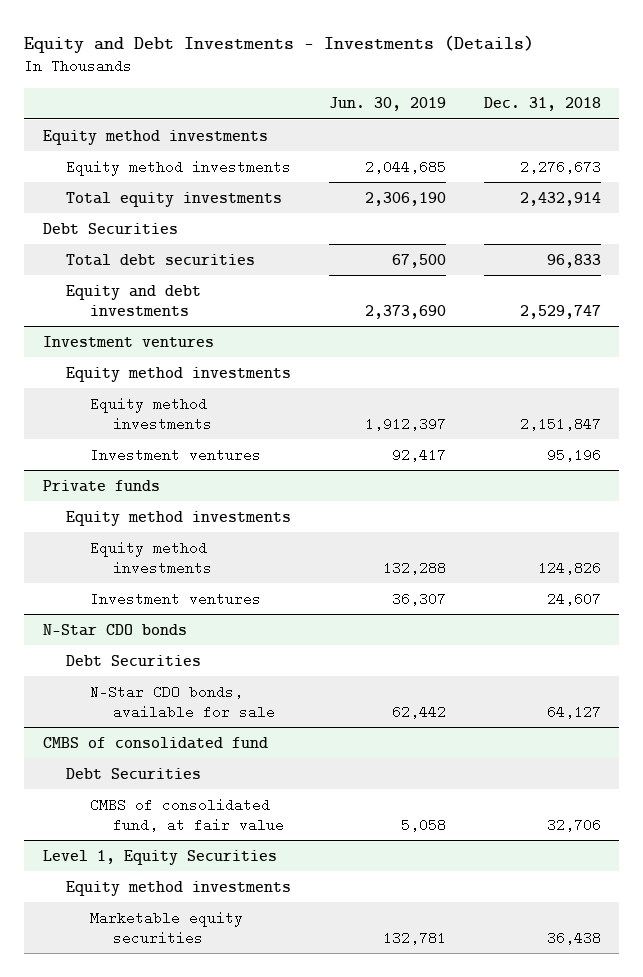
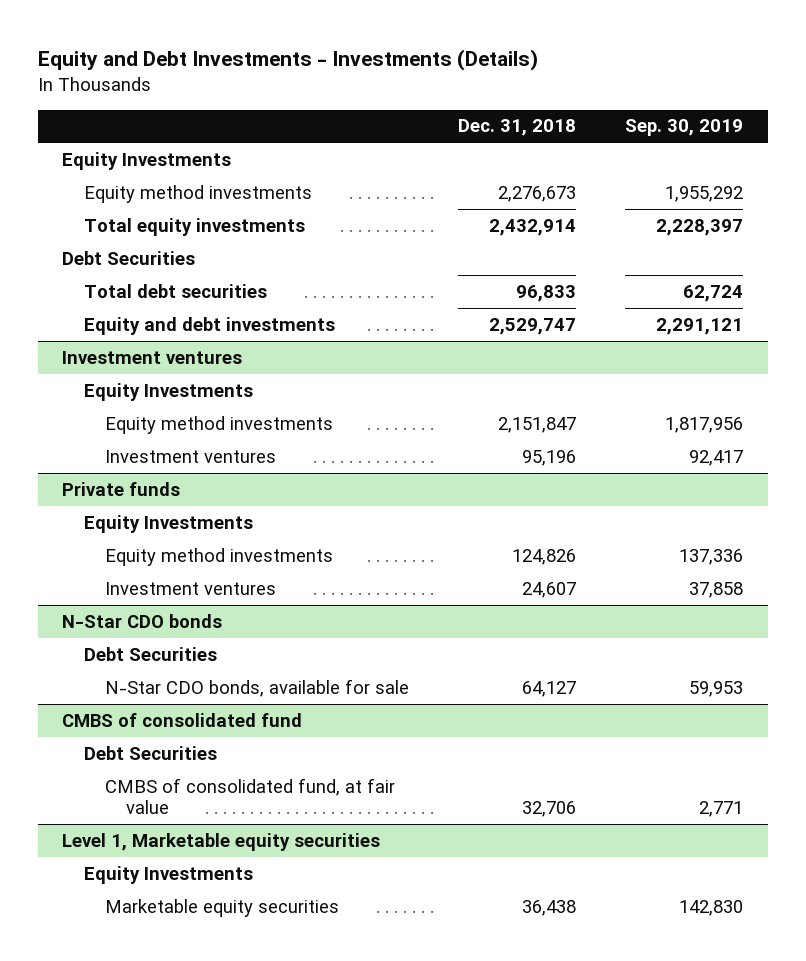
[328,97,446,112] Jun. 30, 2019 -> none
none -> [625,119,744,137] Sep. 30, 2019
[42,129,268,145] Equity method investments -> [62,151,232,170] Equity Investments
[66,366,292,382] Equity method investments -> [83,382,253,401] Equity Investments
[66,510,292,526] Equity method investments -> [83,514,253,533] Equity Investments
[42,849,277,865] Level 1, Equity Securities -> [62,832,381,851] Level 1, Marketable equity securities
[66,880,292,896] Equity method investments -> [83,865,253,884] Equity Investments

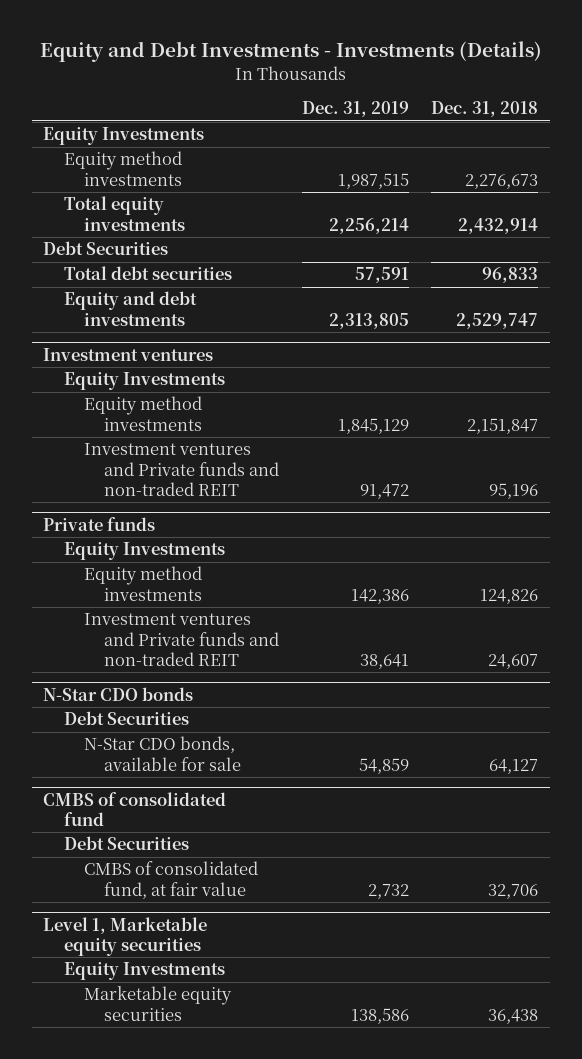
[625,119,744,137] Sep. 30, 2019 -> none
none -> [301,101,409,118] Dec. 31, 2019
[105,449,277,463] Investment ventures -> [83,443,279,497] Investment ventures and Private funds and non-traded REIT
[105,581,277,595] Investment ventures -> [83,613,279,667] Investment ventures and Private funds and non-traded REIT

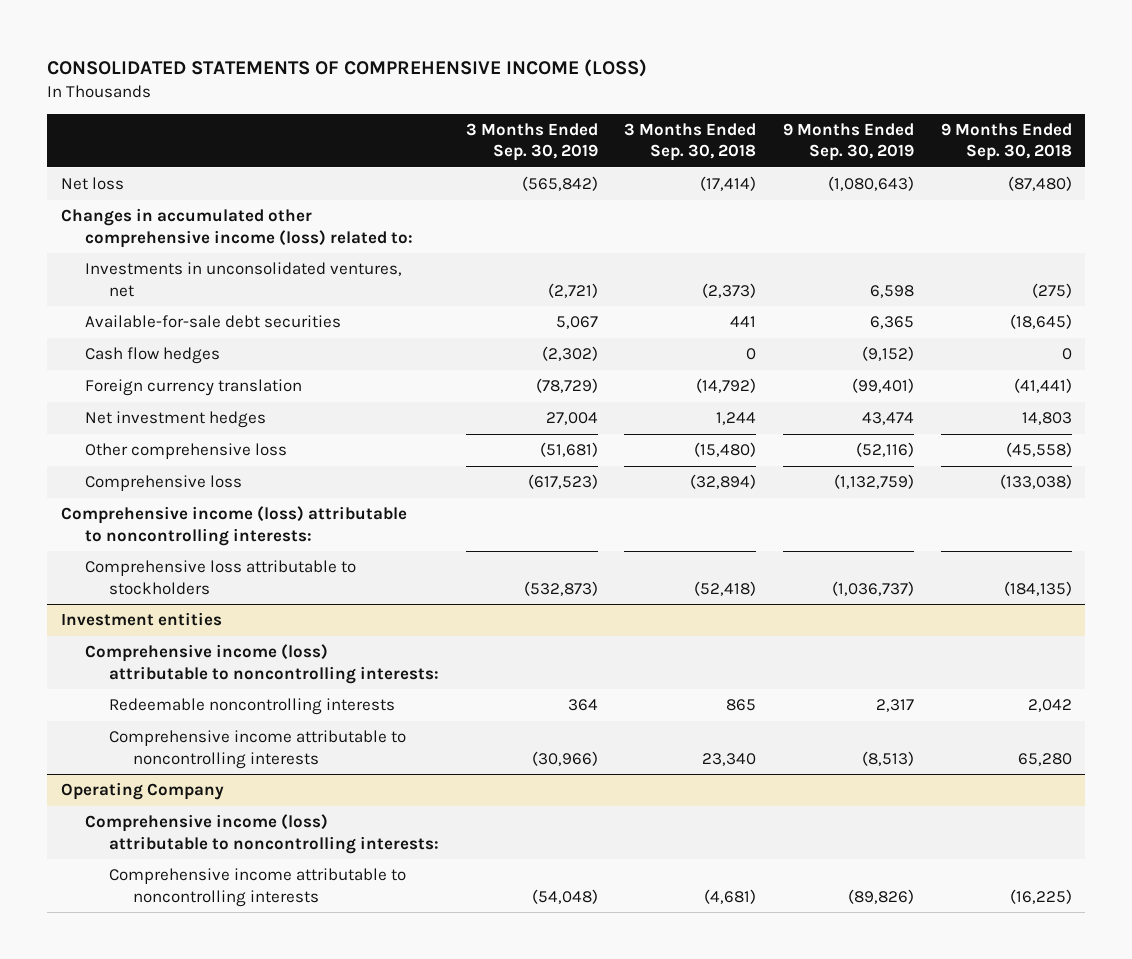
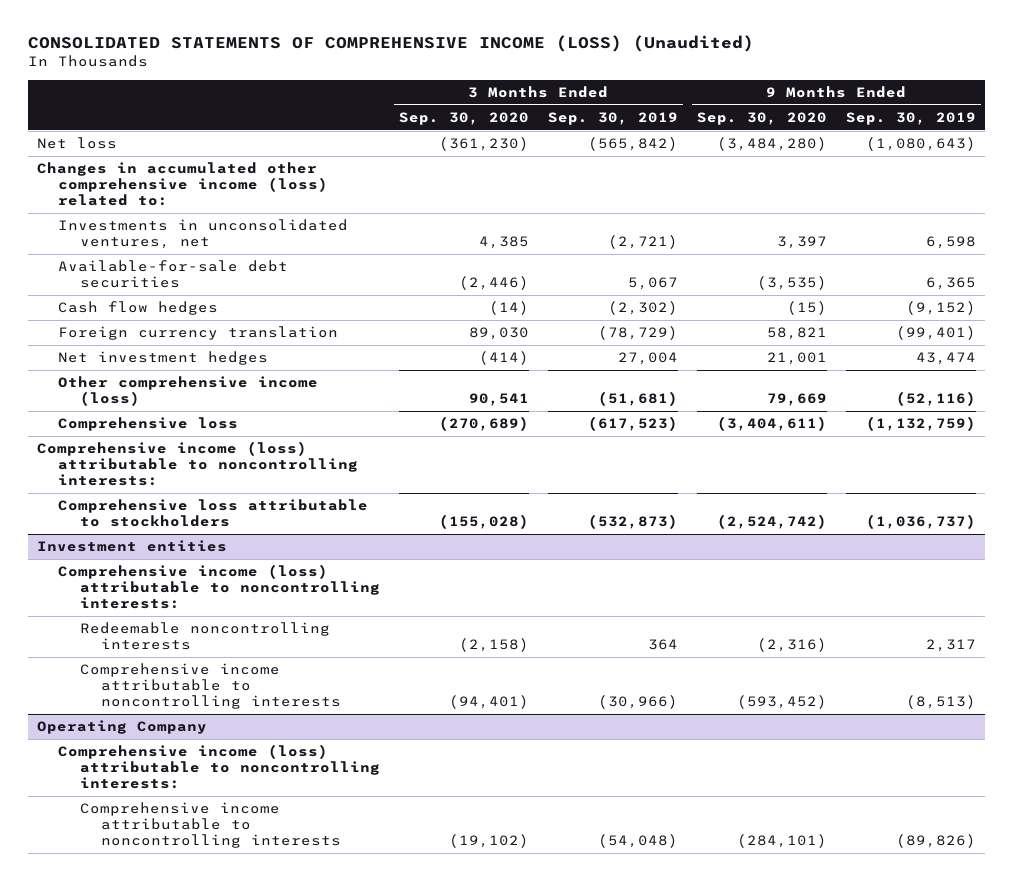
[47,58,648,77] CONSOLIDATED STATEMENTS OF COMPREHENSIVE INCOME (LOSS) -> [27,35,754,53] CONSOLIDATED STATEMENTS OF COMPREHENSIVE INCOME (LOSS) (Unaudited)
[624,122,757,162] 3 Months Ended Sep. 30, 2018 -> none
[940,122,1072,162] 9 Months Ended Sep. 30, 2018 -> none
none -> [398,112,529,126] Sep. 30, 2020
none -> [696,112,827,126] Sep. 30, 2020
[84,443,287,460] Other comprehensive loss -> [58,376,319,407] Other comprehensive income (loss)

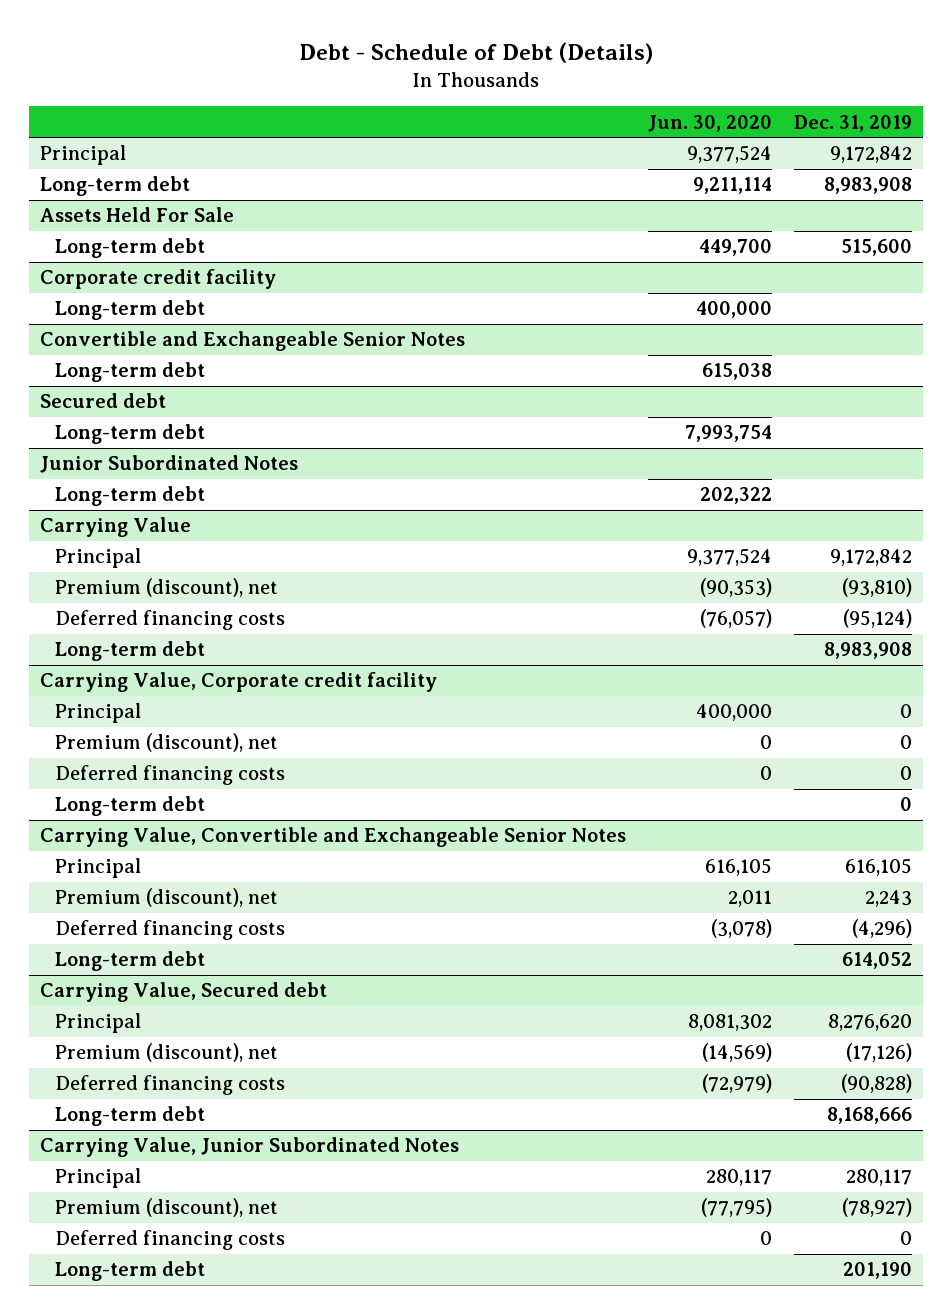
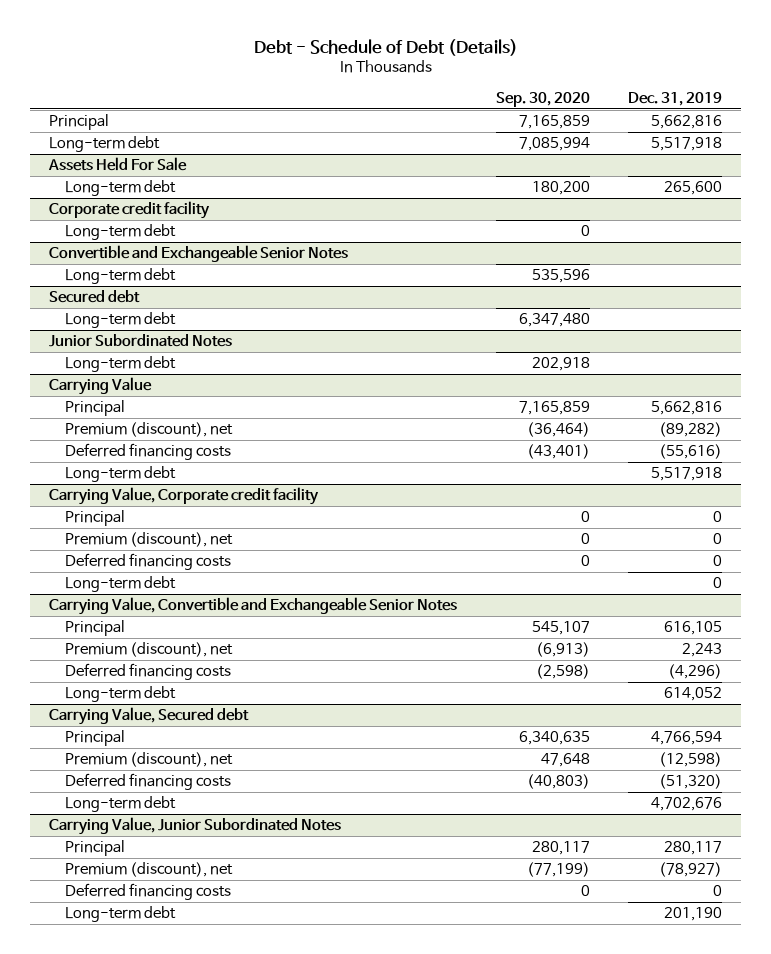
[648,114,773,132] Jun. 30, 2020 -> none
none -> [495,91,590,107] Sep. 30, 2020
[830,146,913,164] 9,172,842 -> [650,115,722,130] 5,662,816
[824,177,913,195] 8,983,908 -> [650,137,722,152] 5,517,918
[841,239,913,257] 515,600 -> [663,181,722,196] 265,600
[830,549,913,567] 9,172,842 -> [650,401,722,416] 5,662,816
[842,578,913,598] (93,810) -> [658,422,722,438] (89,282)
[843,609,913,629] (95,124) -> [658,444,722,460] (55,616)
[824,642,913,660] 8,983,908 -> [650,467,722,482] 5,517,918
[828,1014,913,1032] 8,276,620 -> [650,731,722,746] 4,766,594
[846,1043,913,1063] (17,126) -> [658,752,722,768] (12,598)
[841,1074,913,1094] (90,828) -> [658,774,722,790] (51,320)
[827,1107,913,1125] 8,168,666 -> [650,797,722,812] 4,702,676

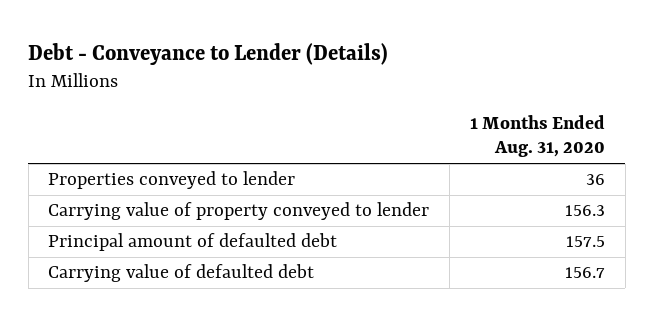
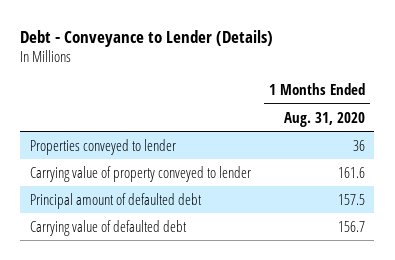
[564,205,605,217] 156.3 -> [338,166,366,178] 161.6

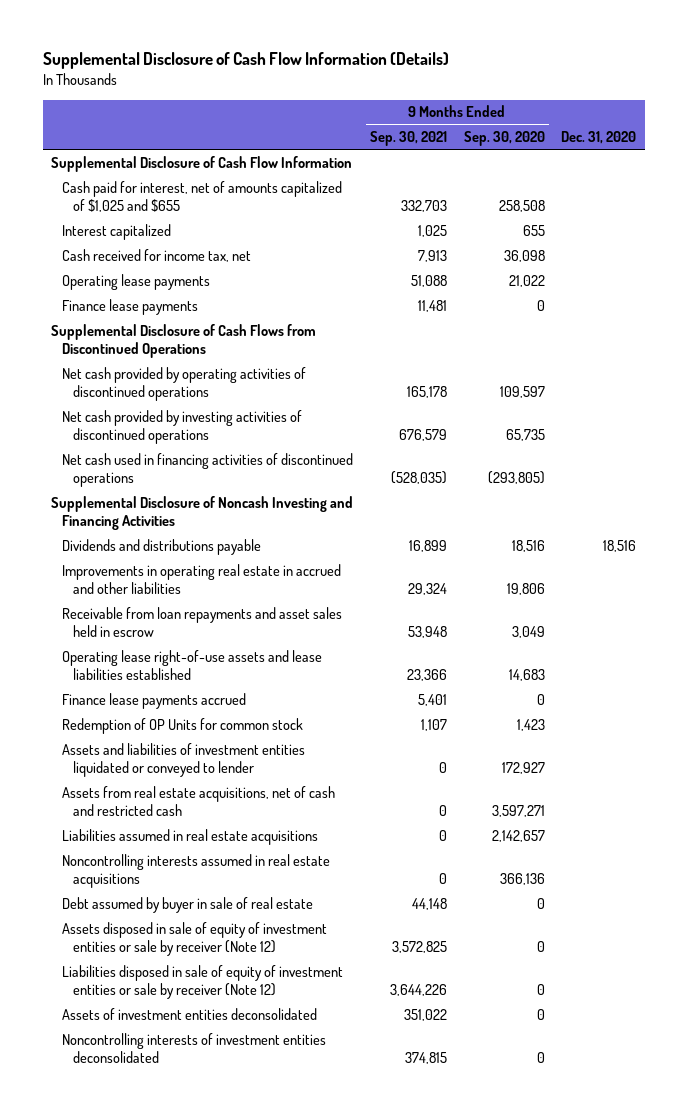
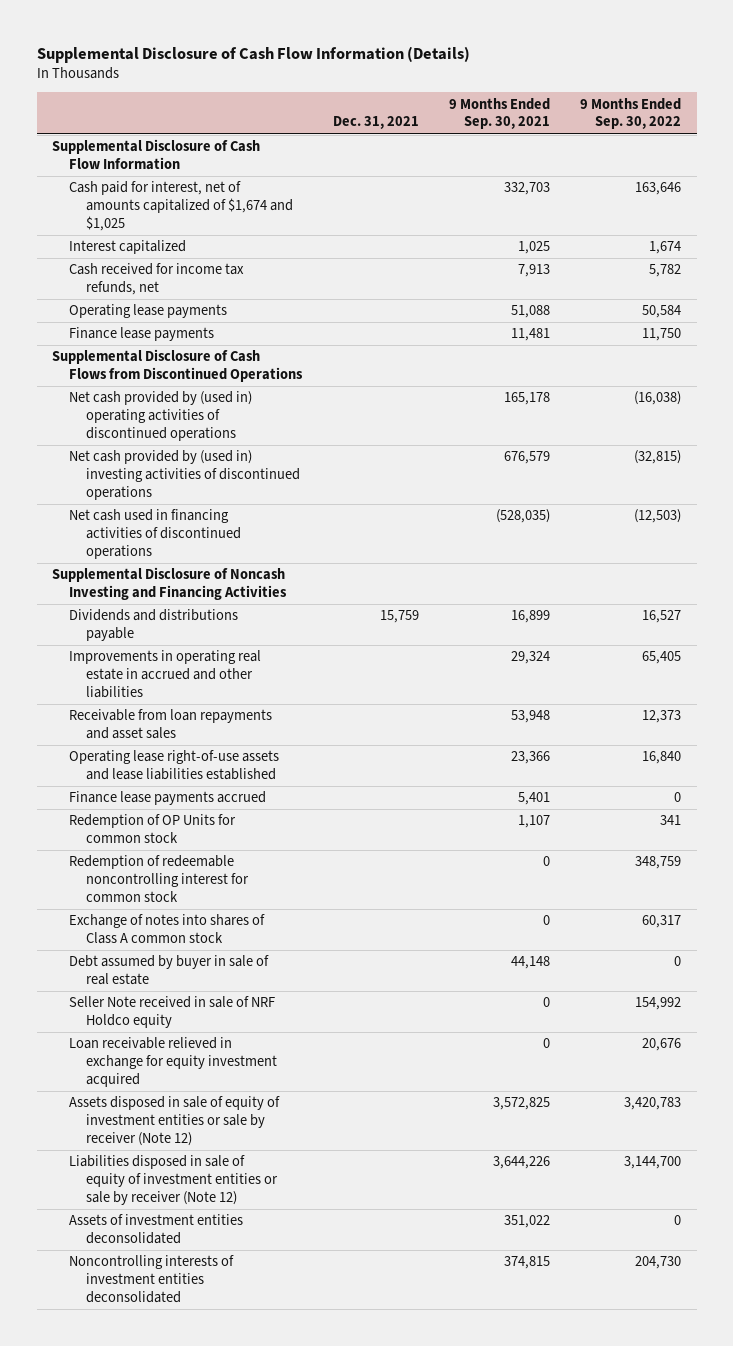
[463,131,545,147] Sep. 30, 2020 -> none
[561,131,637,145] Dec. 31, 2020 -> none
none -> [332,116,419,130] Dec. 31, 2021
none -> [580,97,682,130] 9 Months Ended Sep. 30, 2022
[61,180,342,212] Cash paid for interest, net of amounts capitalized of $1,025 and $655 -> [69,181,294,232] Cash paid for interest, net of amounts capitalized of $1,674 and $1,025
[61,248,251,262] Cash received for income tax, net -> [69,263,245,296] Cash received for income tax refunds, net
[61,366,306,401] Net cash provided by operating activities of discontinued operations -> [69,391,253,442] Net cash provided by (used in) operating activities of discontinued operations
[61,409,302,444] Net cash provided by investing activities of discontinued operations -> [69,450,301,501] Net cash provided by (used in) investing activities of discontinued operations
[61,606,342,637] Receivable from loan repayments and asset sales held in escrow -> [69,709,273,740] Receivable from loan repayments and asset sales
[61,742,305,777] Assets and liabilities of investment entities liquidated or conveyed to lender -> none
[61,785,335,816] Assets from real estate acquisitions, net of cash and restricted cash -> none
[61,828,318,845] Liabilities assumed in real estate acquisitions -> none
[61,853,330,888] Noncontrolling interests assumed in real estate acquisitions -> none
none -> [69,855,250,903] Redemption of redeemable noncontrolling interest for common stock
none -> [69,914,266,945] Exchange of notes into shares of Class A common stock
none -> [69,996,276,1029] Seller Note received in sale of NRF Holdco equity
none -> [69,1037,278,1088] Loan receivable relieved in exchange for equity investment acquired

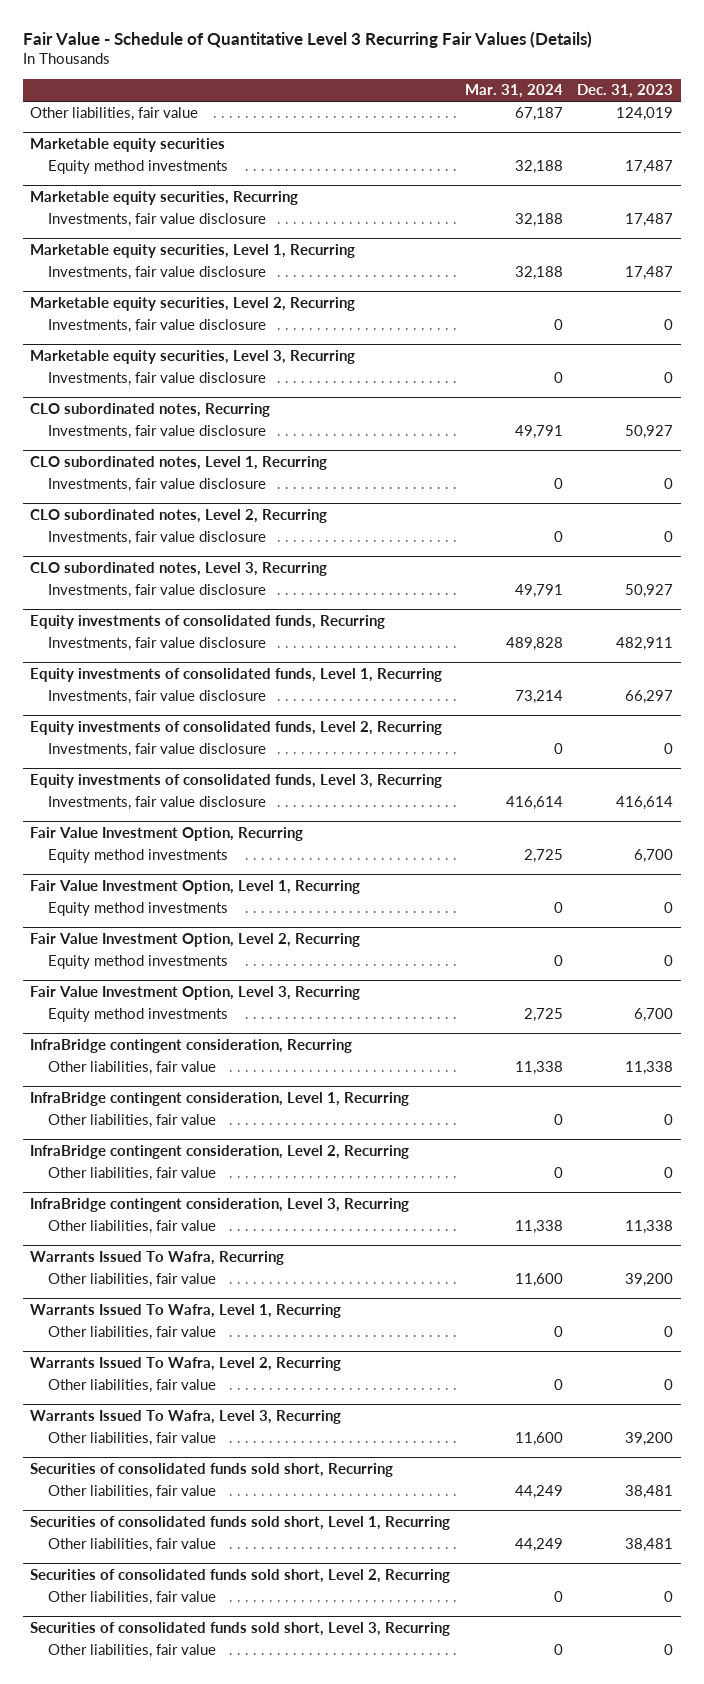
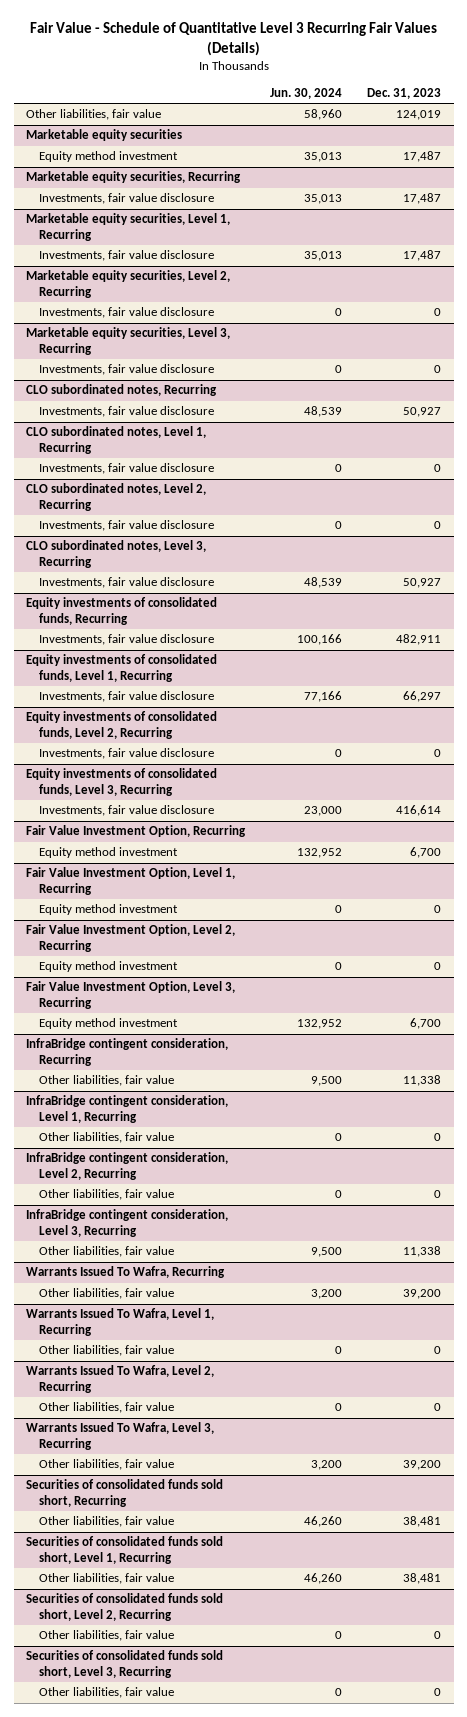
[464,84,563,99] Mar. 31, 2024 -> none
none -> [270,87,343,99] Jun. 30, 2024
[48,160,229,175] Equity method investments -> [38,151,178,163] Equity method investment
[48,849,229,864] Equity method investments -> [38,847,178,859] Equity method investment
[48,902,229,917] Equity method investments -> [38,904,178,916] Equity method investment
[48,955,229,970] Equity method investments -> [38,961,178,973] Equity method investment
[48,1008,229,1023] Equity method investments -> [38,1018,178,1030] Equity method investment

